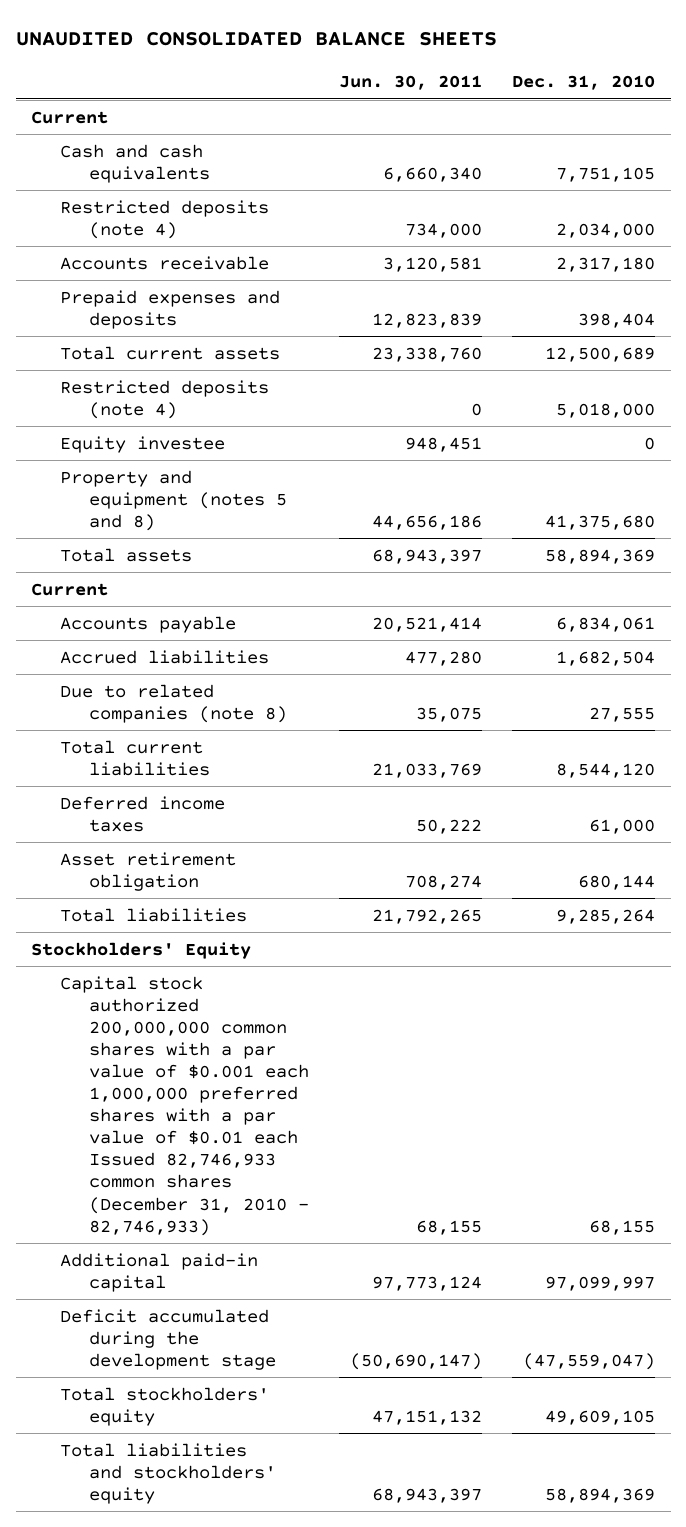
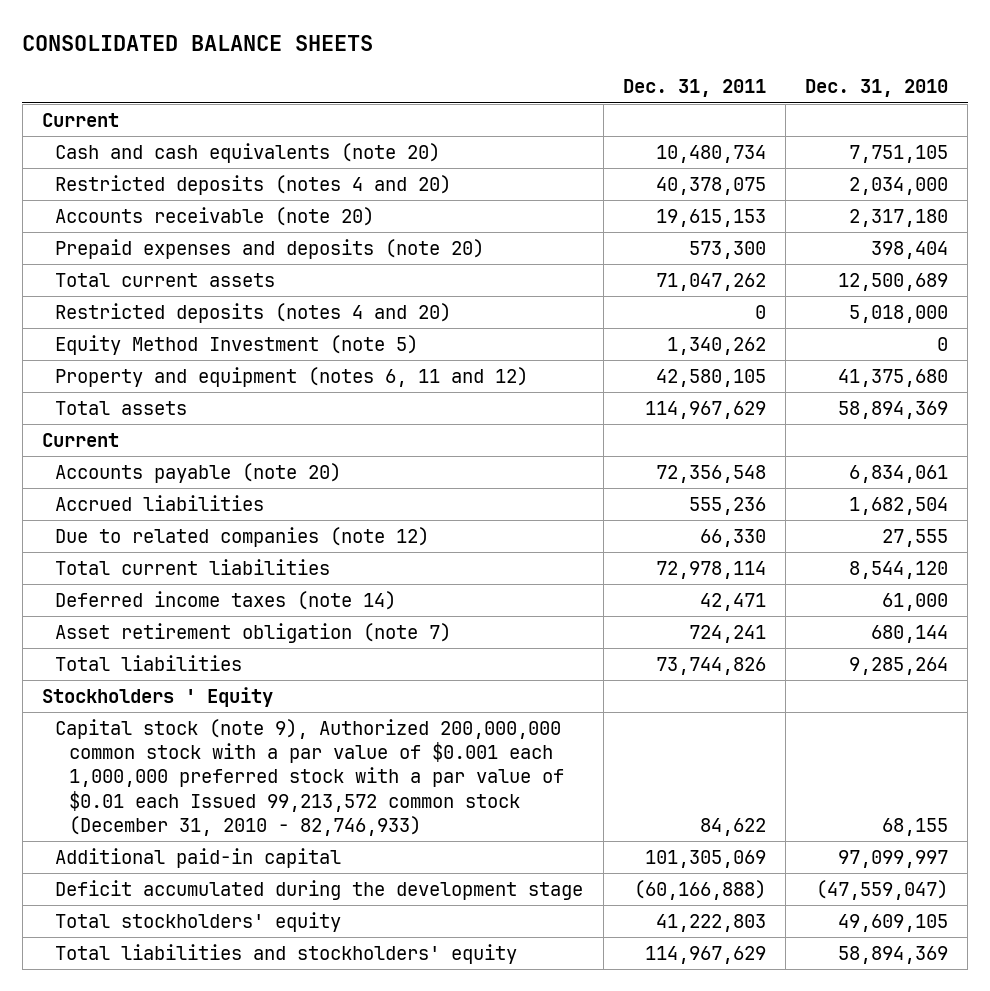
[15,32,497,47] UNAUDITED CONSOLIDATED BALANCE SHEETS -> [22,35,374,52] CONSOLIDATED BALANCE SHEETS
[339,75,483,91] Jun. 30, 2011 -> none
none -> [622,79,766,98] Dec. 31, 2011
[59,143,210,183] Cash and cash equivalents -> [55,143,441,164] Cash and cash equivalents (note 20)
[59,199,269,239] Restricted deposits (note 4) -> [55,175,452,196] Restricted deposits (notes 4 and 20)
[59,255,269,270] Accounts receivable -> [55,207,375,227] Accounts receivable (note 20)
[59,289,280,329] Prepaid expenses and deposits -> [55,239,485,260] Prepaid expenses and deposits (note 20)
[59,379,269,419] Restricted deposits (note 4) -> [55,303,452,324] Restricted deposits (notes 4 and 20)
[59,435,225,453] Equity investee -> [55,335,419,356] Equity Method Investment (note 5)
[59,469,287,531] Property and equipment (notes 5 and 8) -> [55,367,529,388] Property and equipment (notes 6, 11 and 12)
[59,615,236,633] Accounts payable -> [55,463,342,484] Accounts payable (note 20)
[59,683,287,723] Due to related companies (note 8) -> [55,527,430,548] Due to related companies (note 12)
[59,795,225,832] Deferred income taxes -> [55,591,397,611] Deferred income taxes (note 14)
[59,851,236,891] Asset retirement obligation -> [55,623,452,644] Asset retirement obligation (note 7)
[30,941,251,959] Stockholders' Equity -> [41,687,273,708] Stockholders ' Equity
[59,975,309,1236] Capital stock authorized 200,000,000 common shares with a par value of $0.001 each 1,000,000 preferred shares with a par value of $0.01 each Issued 82,746,933 common shares (December 31, 2010 - 82,746,933) -> [55,719,565,836] Capital stock (note 9), Authorized 200,000,000 common stock with a par value of $0.001 each 1,000,000 preferred stock with a par value of $0.01 each Issued 99,213,572 common stock (December 31, 2010 - 82,746,933)

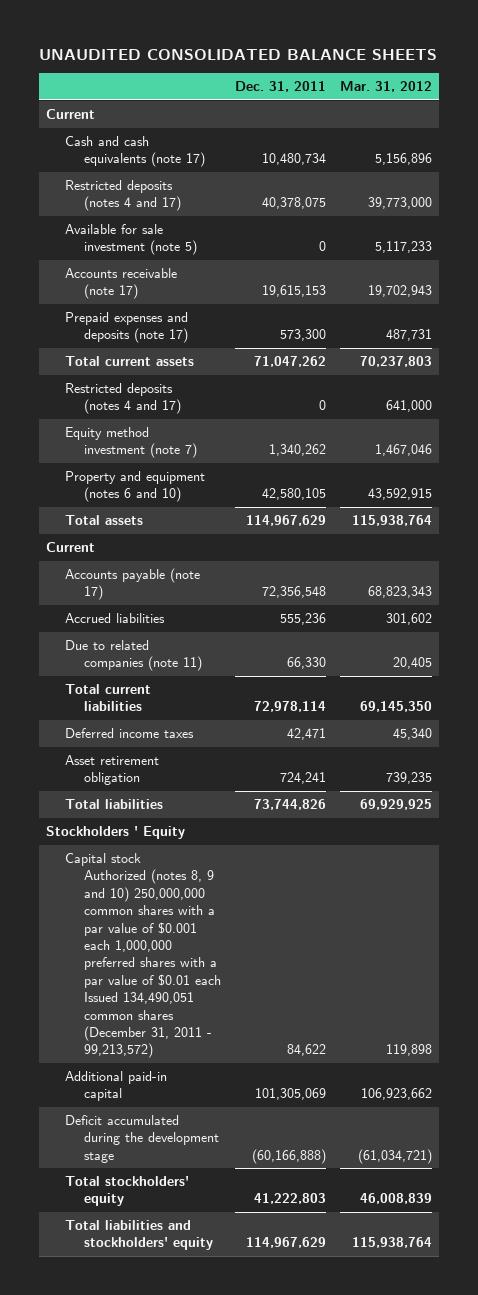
[22,35,374,52] CONSOLIDATED BALANCE SHEETS -> [38,48,437,60] UNAUDITED CONSOLIDATED BALANCE SHEETS
[805,79,949,98] Dec. 31, 2010 -> none
none -> [339,81,432,93] Mar. 31, 2012
[55,143,441,164] Cash and cash equivalents (note 20) -> [64,136,205,168] Cash and cash equivalents (note 17)
[55,175,452,196] Restricted deposits (notes 4 and 20) -> [64,180,181,212] Restricted deposits (notes 4 and 17)
none -> [64,224,197,256] Available for sale investment (note 5)
[55,207,375,227] Accounts receivable (note 20) -> [64,268,177,300] Accounts receivable (note 17)
[55,239,485,260] Prepaid expenses and deposits (note 20) -> [64,312,188,344] Prepaid expenses and deposits (note 17)
[55,303,452,324] Restricted deposits (notes 4 and 20) -> [64,383,181,415] Restricted deposits (notes 4 and 17)
[55,335,419,356] Equity Method Investment (note 5) -> [64,427,197,459] Equity method investment (note 7)
[55,367,529,388] Property and equipment (notes 6, 11 and 12) -> [64,471,205,503] Property and equipment (notes 6 and 10)
[55,463,342,484] Accounts payable (note 20) -> [64,568,200,601] Accounts payable (note 17)
[55,527,430,548] Due to related companies (note 12) -> [64,640,202,672] Due to related companies (note 11)
[55,591,397,611] Deferred income taxes (note 14) -> [64,728,194,739] Deferred income taxes
[55,623,452,644] Asset retirement obligation (note 7) -> [64,755,159,786] Asset retirement obligation
[55,719,565,836] Capital stock (note 9), Authorized 200,000,000 common stock with a par value of $0.001 each 1,000,000 preferred stock with a par value of $0.01 each Issued 99,213,572 common stock (December 31, 2010 - 82,746,933) -> [64,853,221,1059] Capital stock Authorized (notes 8, 9 and 10) 250,000,000 common shares with a par value of $0.001 each 1,000,000 preferred shares with a par value of $0.01 each Issued 134,490,051 common shares (December 31, 2011 - 99,213,572)

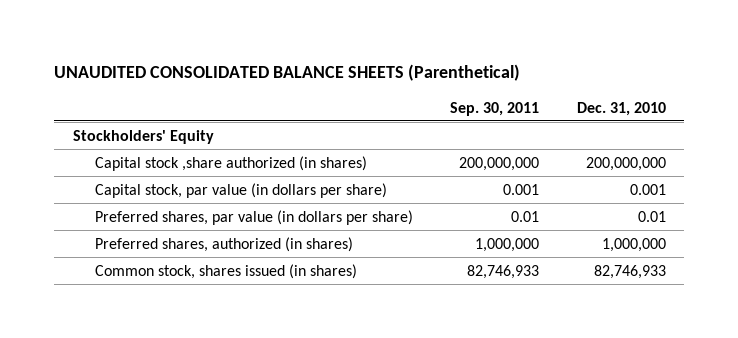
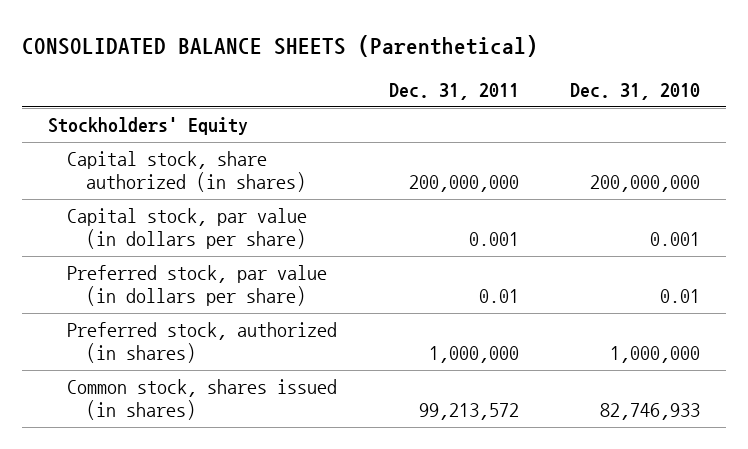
[53,64,520,82] UNAUDITED CONSOLIDATED BALANCE SHEETS (Parenthetical) -> [22,34,539,57] CONSOLIDATED BALANCE SHEETS (Parenthetical)
[450,101,540,116] Sep. 30, 2011 -> none
none -> [388,82,519,100] Dec. 31, 2011
[94,155,367,171] Capital stock ,share authorized (in shares) -> [66,151,306,193] Capital stock, share authorized (in shares)
[94,209,413,225] Preferred shares, par value (in dollars per share) -> [66,265,327,307] Preferred stock, par value (in dollars per share)
[94,236,353,252] Preferred shares, authorized (in shares) -> [66,322,337,364] Preferred stock, authorized (in shares)

